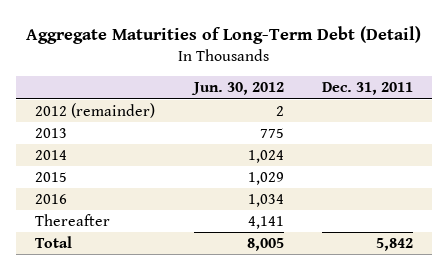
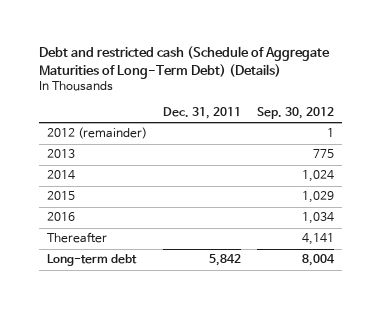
[26,26,422,45] Aggregate Maturities of Long-Term Debt (Detail) -> [39,46,331,79] Debt and restricted cash (Schedule of Aggregate Maturities of Long-Term Debt) (Details)
[190,82,284,96] Jun. 30, 2012 -> none
none -> [256,107,334,120] Sep. 30, 2012
[35,235,73,248] Total -> [47,254,138,267] Long-term debt

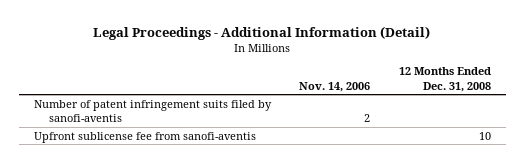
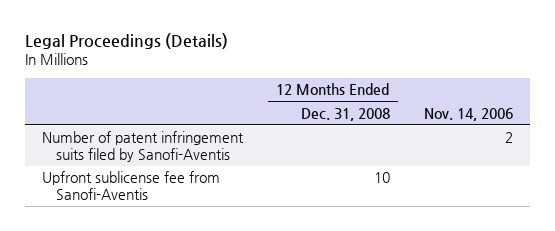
[93,25,431,40] Legal Proceedings - Additional Information (Detail) -> [24,32,228,49] Legal Proceedings (Details)
[33,99,272,123] Number of patent infringement suits filed by sanofi-aventis -> [41,131,244,163] Number of patent infringement suits filed by Sanofi-Aventis
[33,131,256,143] Upfront sublicense fee from sanofi-aventis -> [41,171,220,201] Upfront sublicense fee from Sanofi-Aventis

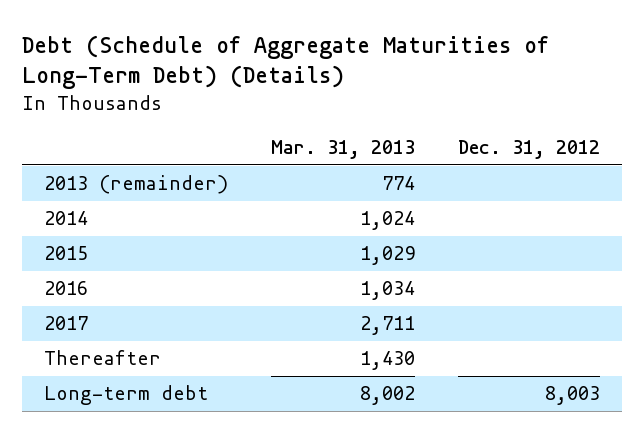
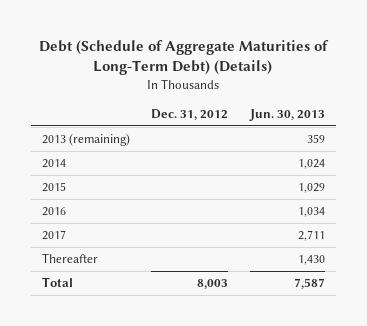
[270,139,415,159] Mar. 31, 2013 -> none
none -> [248,109,325,122] Jun. 30, 2013
[43,175,228,195] 2013 (remainder) -> [41,133,130,147] 2013 (remaining)
[43,385,208,406] Long-term debt -> [41,277,73,288] Total

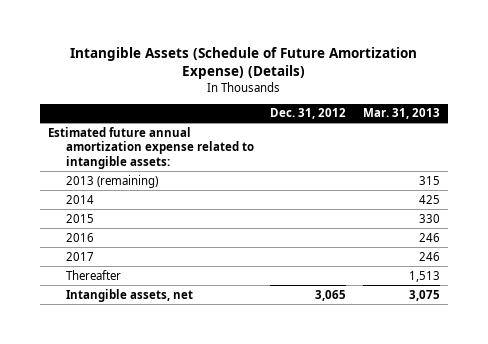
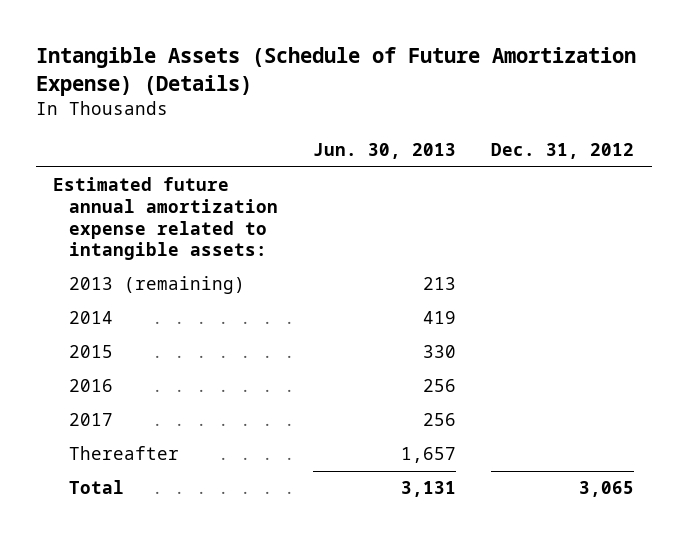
[362,108,440,120] Mar. 31, 2013 -> none
none -> [313,142,457,159] Jun. 30, 2013
[66,288,194,302] Intangible assets, net -> [68,480,124,495] Total

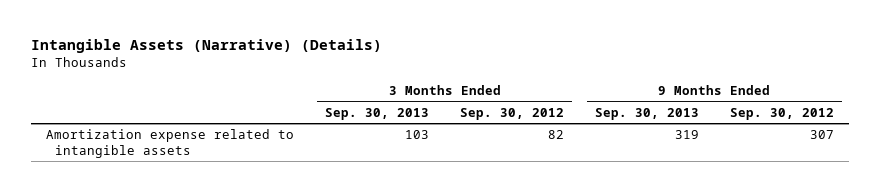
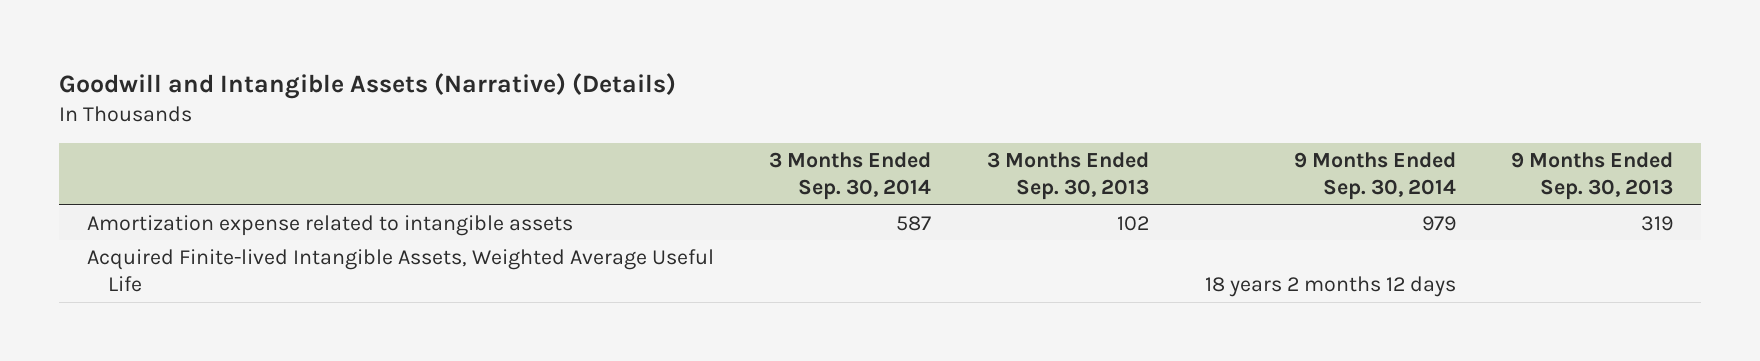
[30,39,382,54] Intangible Assets (Narrative) (Details) -> [58,73,676,100] Goodwill and Intangible Assets (Narrative) (Details)
[460,107,565,120] Sep. 30, 2012 -> none
[729,107,834,120] Sep. 30, 2012 -> none
none -> [769,152,932,201] 3 Months Ended Sep. 30, 2014
none -> [1293,152,1456,201] 9 Months Ended Sep. 30, 2014
[405,130,430,140] 103 -> [1117,216,1150,232] 102
none -> [86,249,714,293] Acquired Finite-lived Intangible Assets, Weighted Average Useful Life

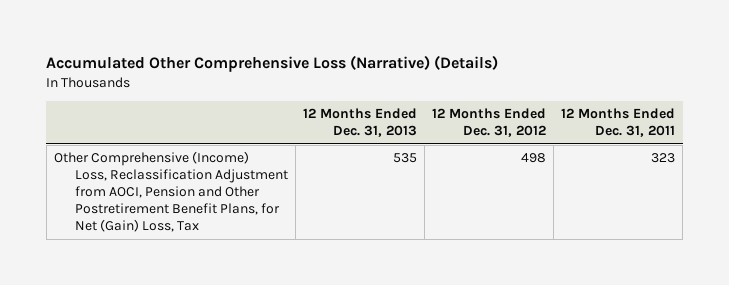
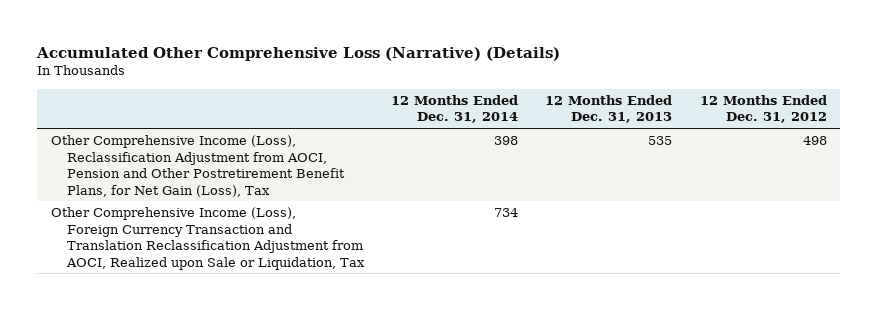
[561,108,676,138] 12 Months Ended Dec. 31, 2011 -> none
none -> [391,95,519,124] 12 Months Ended Dec. 31, 2014
[53,151,289,232] Other Comprehensive (Income) Loss, Reclassification Adjustment from AOCI, Pension and Other Postretirement Benefit Plans, for Net (Gain) Loss, Tax -> [50,135,345,197] Other Comprehensive Income (Loss), Reclassification Adjustment from AOCI, Pension and Other Postretirement Benefit Plans, for Net Gain (Loss), Tax
none -> [50,207,365,270] Other Comprehensive Income (Loss), Foreign Currency Transaction and Translation Reclassification Adjustment from AOCI, Realized upon Sale or Liquidation, Tax

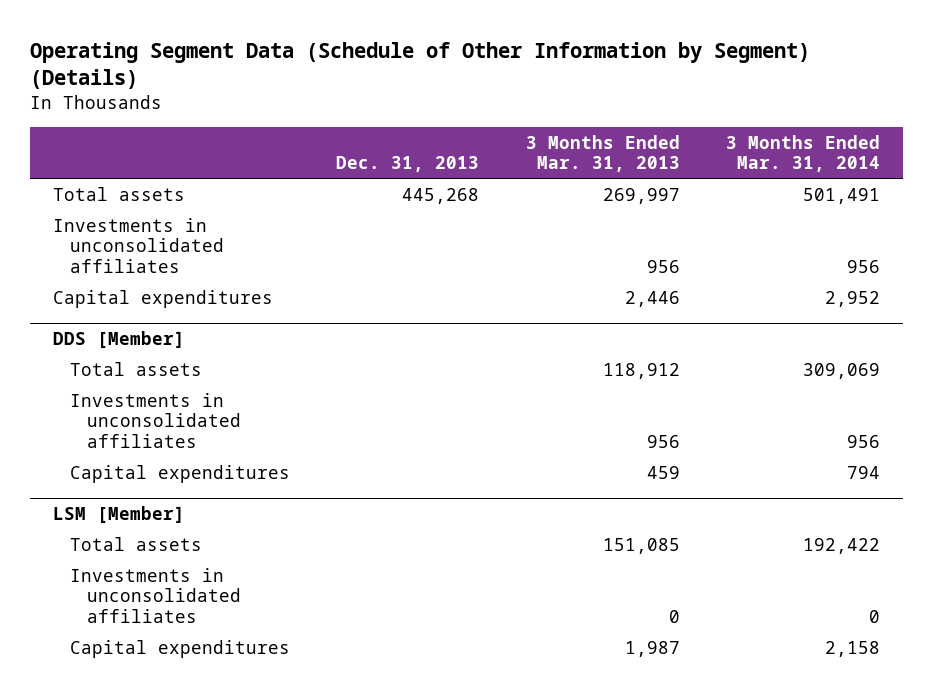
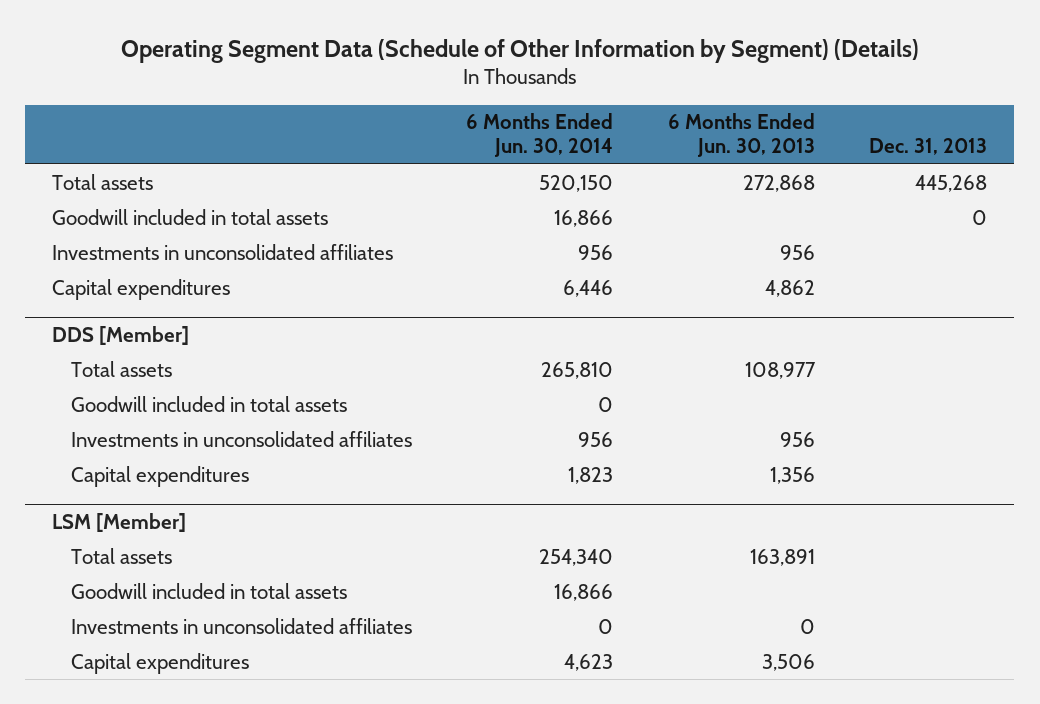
[525,134,680,173] 3 Months Ended Mar. 31, 2013 -> none
[725,134,880,173] 3 Months Ended Mar. 31, 2014 -> none
none -> [466,113,614,158] 6 Months Ended Jun. 30, 2014
none -> [667,113,815,158] 6 Months Ended Jun. 30, 2013
none -> [52,208,329,225] Goodwill included in total assets
none -> [70,395,347,412] Goodwill included in total assets
none -> [70,582,347,599] Goodwill included in total assets

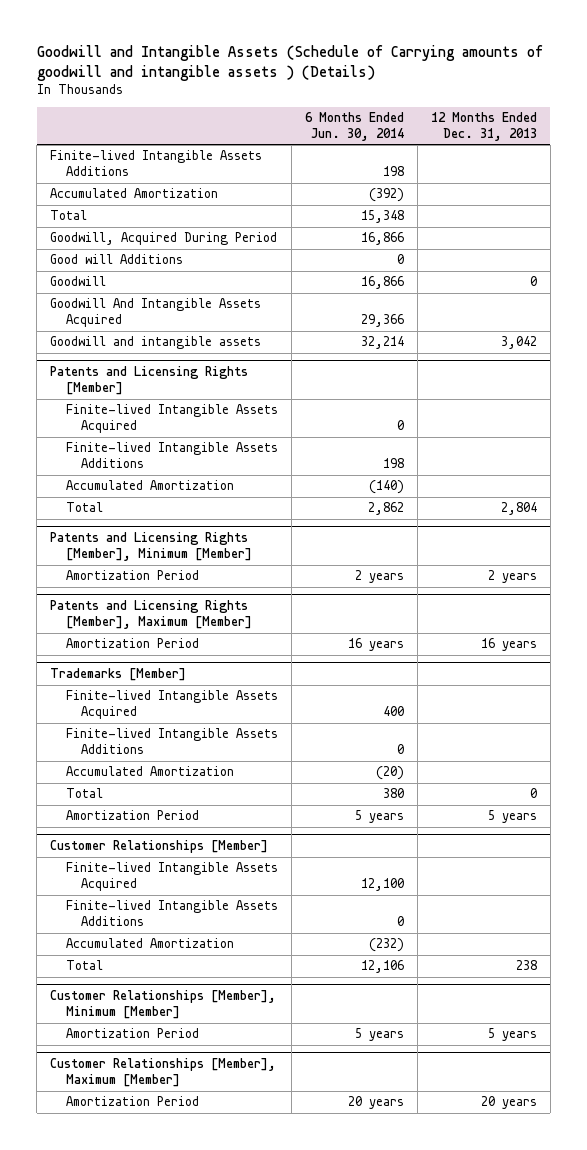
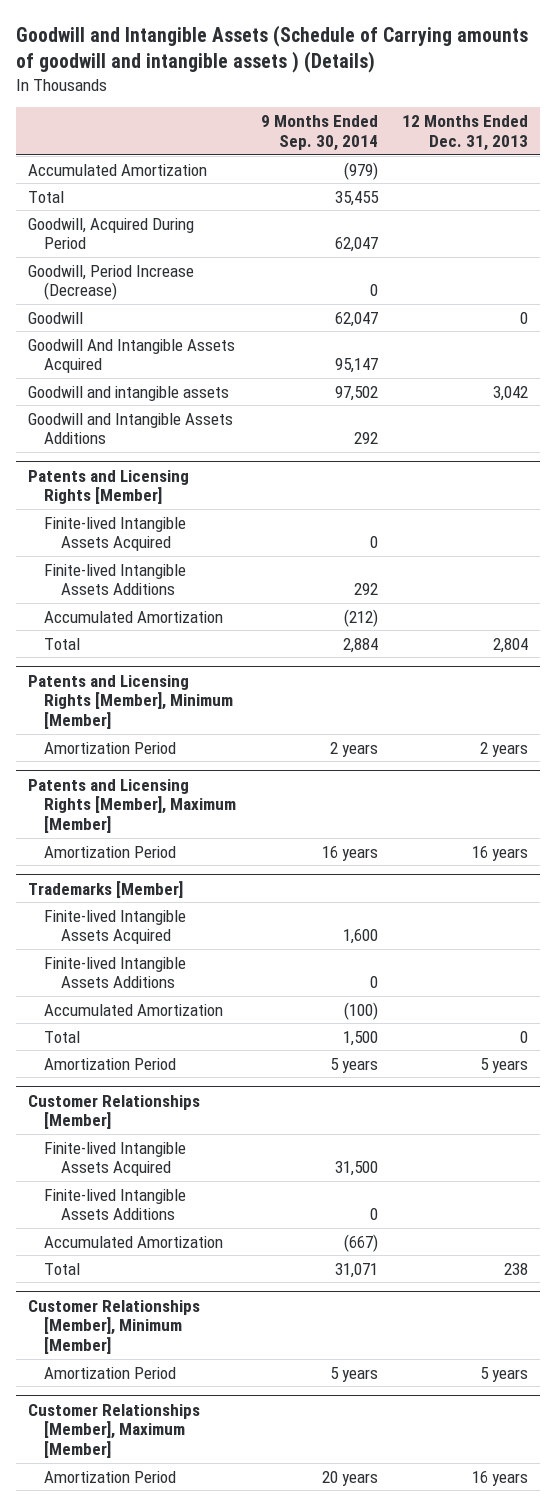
[304,111,404,141] 6 Months Ended Jun. 30, 2014 -> none
none -> [260,115,378,151] 9 Months Ended Sep. 30, 2014
[50,150,263,177] Finite-lived Intangible Assets Additions -> none
[50,254,184,265] Good will Additions -> none
none -> [27,264,194,301] Goodwill, Period Increase (Decrease)
none -> [27,412,233,445] Goodwill and Intangible Assets Additions
[480,1096,537,1110] 20 years -> [471,1470,528,1486] 16 years

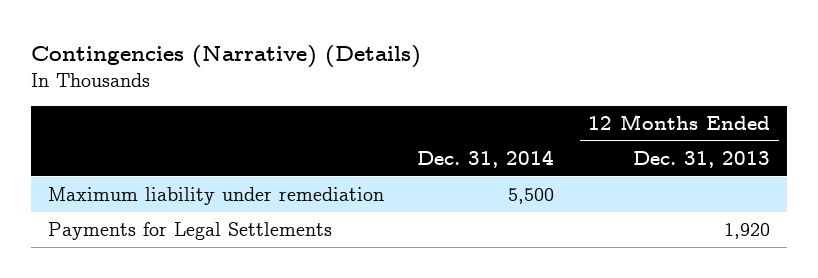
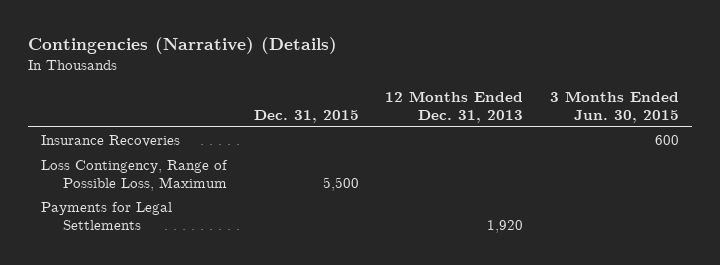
[417,150,555,169] Dec. 31, 2014 -> none
none -> [253,109,359,123] Dec. 31, 2015
none -> [549,90,679,123] 3 Months Ended Jun. 30, 2015
none -> [40,135,180,148] Insurance Recoveries
[47,187,384,206] Maximum liability under remediation -> [40,160,228,191] Loss Contingency, Range of Possible Loss, Maximum

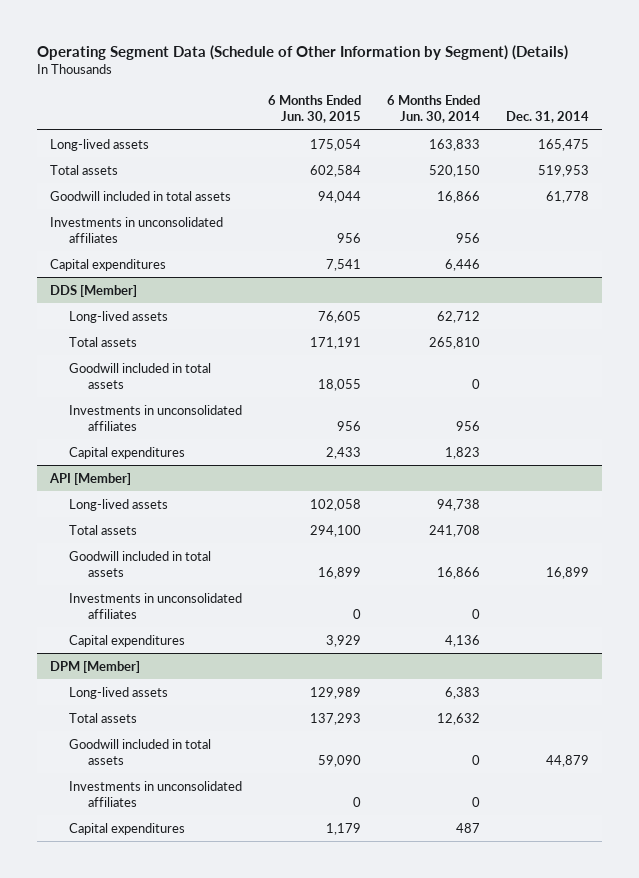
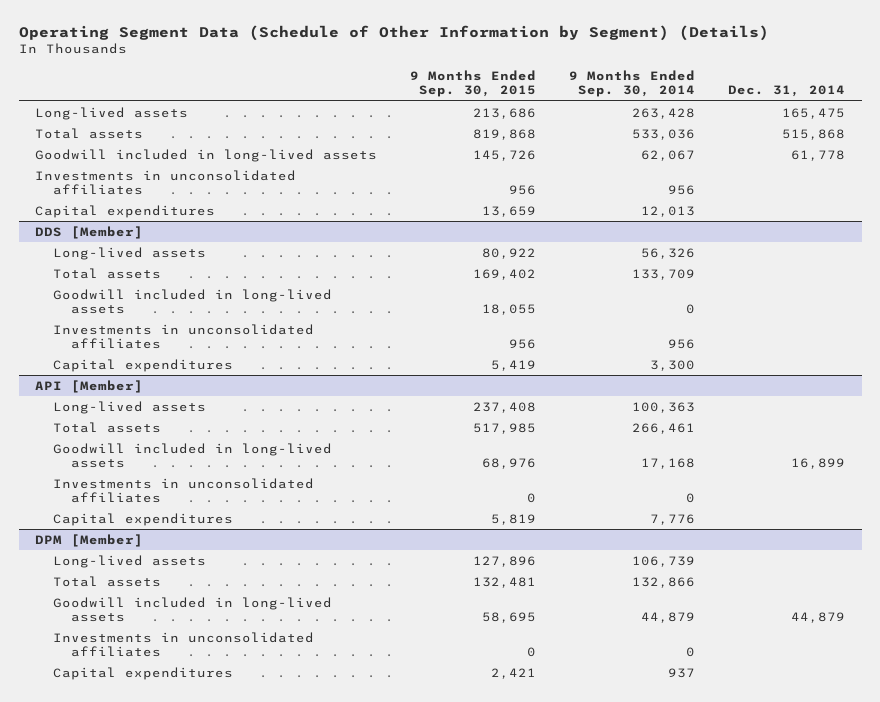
[268,94,362,124] 6 Months Ended Jun. 30, 2015 -> none
[387,94,481,124] 6 Months Ended Jun. 30, 2014 -> none
none -> [410,70,537,98] 9 Months Ended Sep. 30, 2015
none -> [569,70,696,98] 9 Months Ended Sep. 30, 2014
[538,164,590,177] 519,953 -> [782,128,846,140] 515,868
[49,190,231,201] Goodwill included in total assets -> [35,148,378,162] Goodwill included in long-lived assets
[68,362,211,389] Goodwill included in total assets -> [53,288,333,314] Goodwill included in long-lived assets
[68,550,211,577] Goodwill included in total assets -> [53,442,333,468] Goodwill included in long-lived assets
[68,738,211,765] Goodwill included in total assets -> [53,596,333,622] Goodwill included in long-lived assets

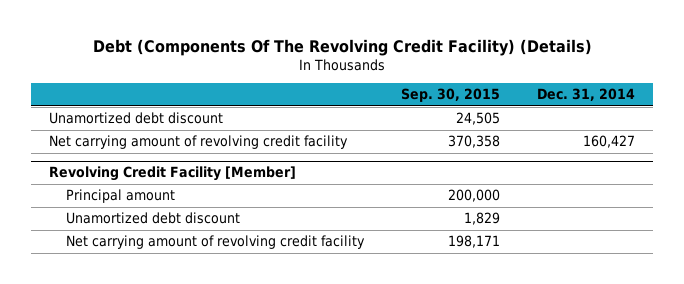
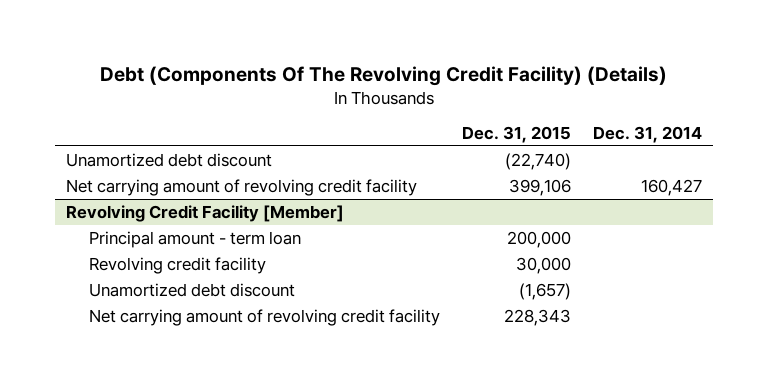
[401,88,501,103] Sep. 30, 2015 -> none
none -> [461,126,571,144] Dec. 31, 2015
[66,189,176,204] Principal amount -> [88,230,301,248] Principal amount - term loan
none -> [88,256,266,274] Revolving credit facility

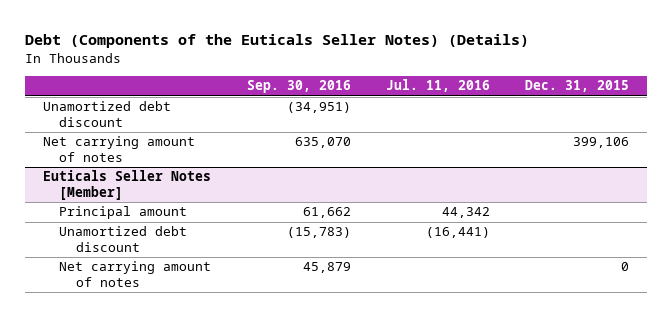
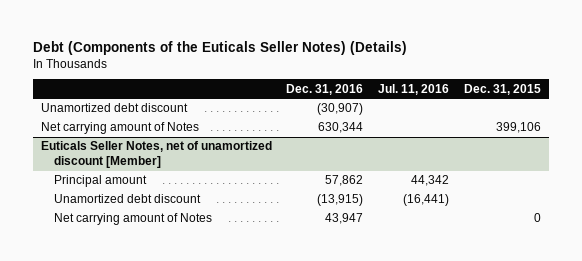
[246,80,351,94] Sep. 30, 2016 -> none
none -> [286,83,364,95] Dec. 31, 2016
[42,136,195,162] Net carrying amount of notes -> [40,122,199,135] Net carrying amount of Notes
[42,170,211,200] Euticals Seller Notes [Member] -> [40,141,272,169] Euticals Seller Notes, net of unamortized discount [Member]
[59,261,212,287] Net carrying amount of notes -> [54,213,213,226] Net carrying amount of Notes

